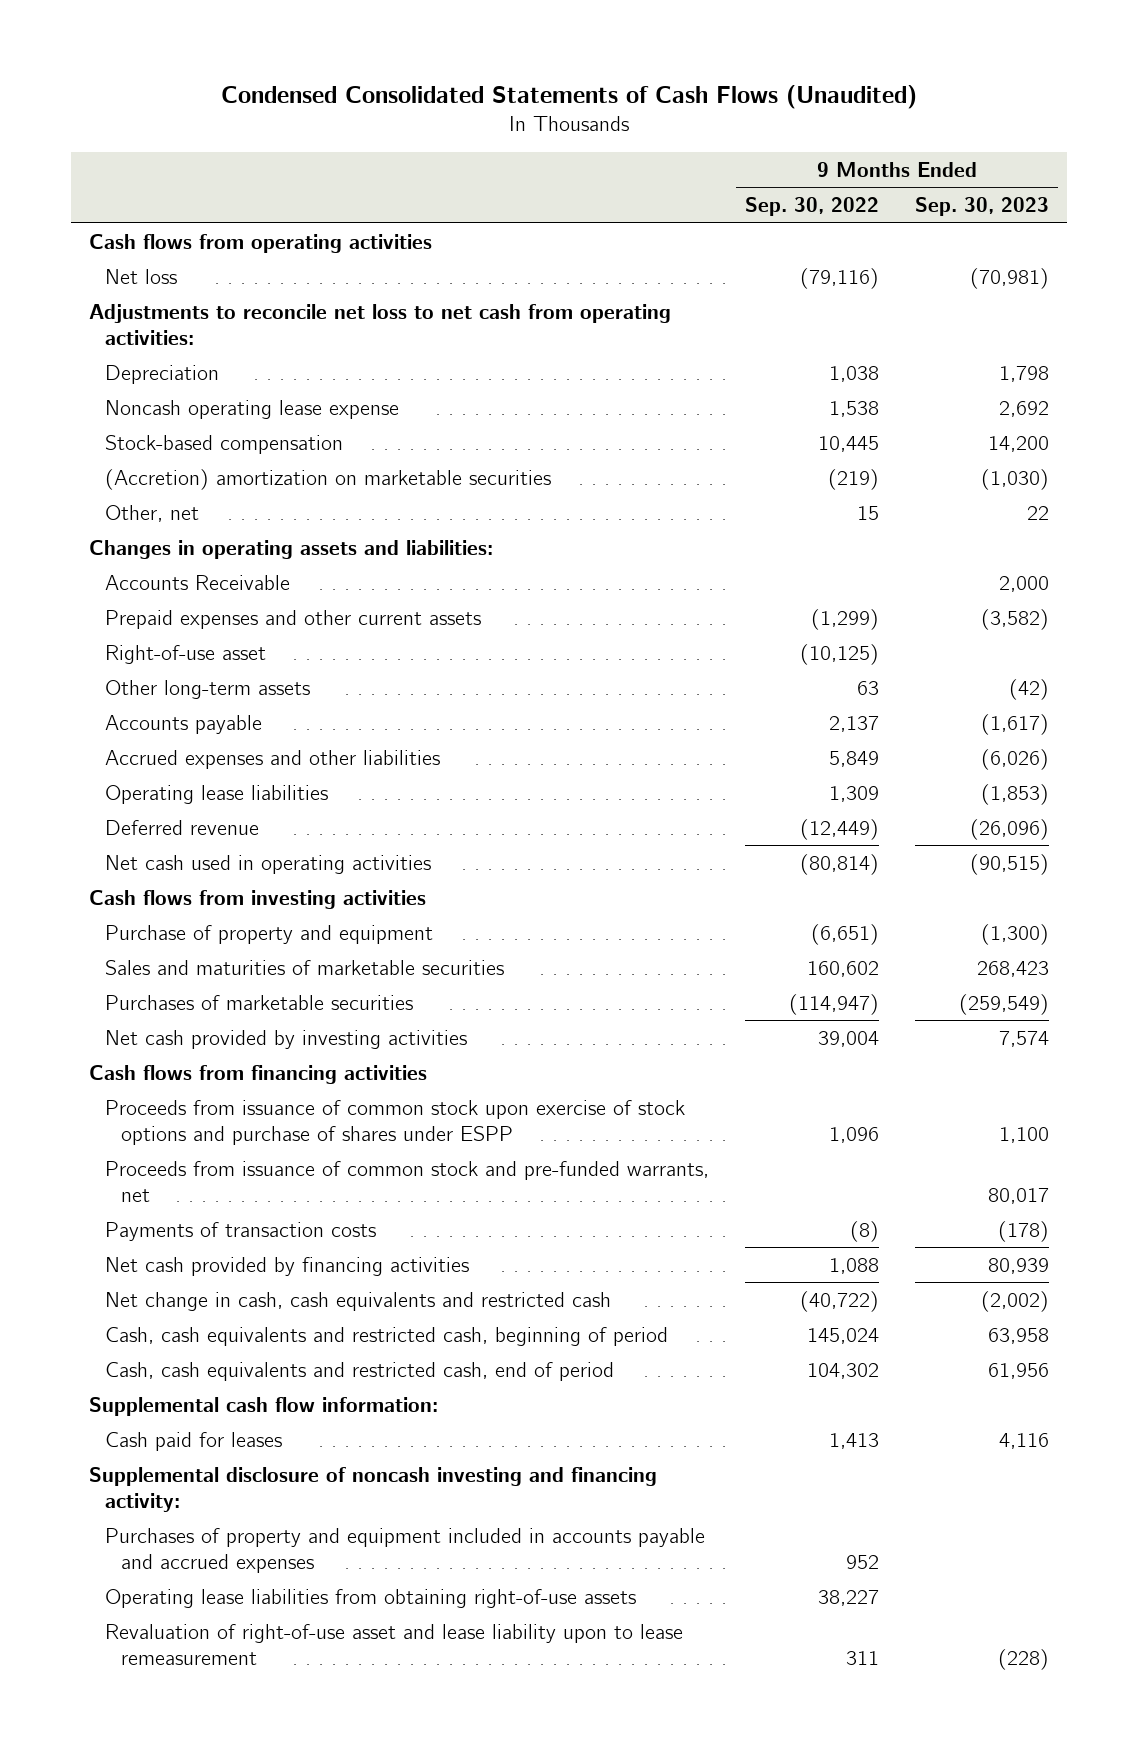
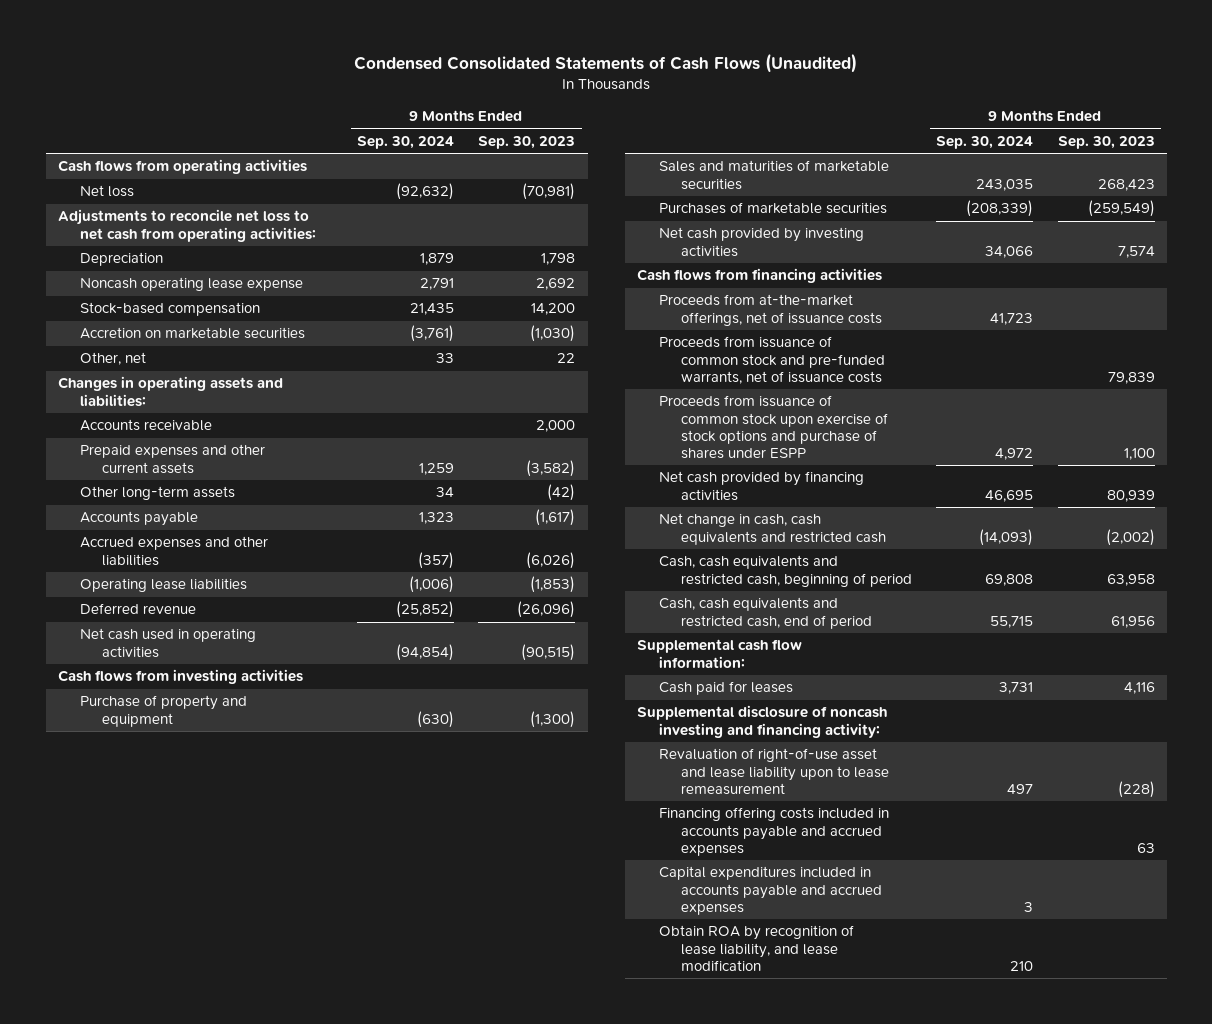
[745,197,880,217] Sep. 30, 2022 -> none
none -> [357,136,455,150] Sep. 30, 2024
[105,468,552,490] (Accretion) amortization on marketable securities -> [80,327,306,340] Accretion on marketable securities
[105,574,291,590] Accounts Receivable -> [80,419,213,432] Accounts receivable
[105,644,267,664] Right-of-use asset -> none
none -> [659,294,883,326] Proceeds from at-the-market offerings, net of issuance costs
none -> [659,336,886,384] Proceeds from issuance of common stock and pre-funded warrants, net of issuance costs
[105,1160,710,1202] Proceeds from issuance of common stock and pre-funded warrants, net -> none
[105,1221,377,1241] Payments of transaction costs -> none
[105,1527,706,1573] Purchases of property and equipment included in accounts payable and accrued expenses -> none
[105,1588,637,1608] Operating lease liabilities from obtaining right-of-use assets -> none
none -> [659,807,890,856] Financing offering costs included in accounts payable and accrued expenses
none -> [659,866,883,915] Capital expenditures included in accounts payable and accrued expenses
none -> [659,925,855,971] Obtain ROA by recognition of lease liability, and lease modification

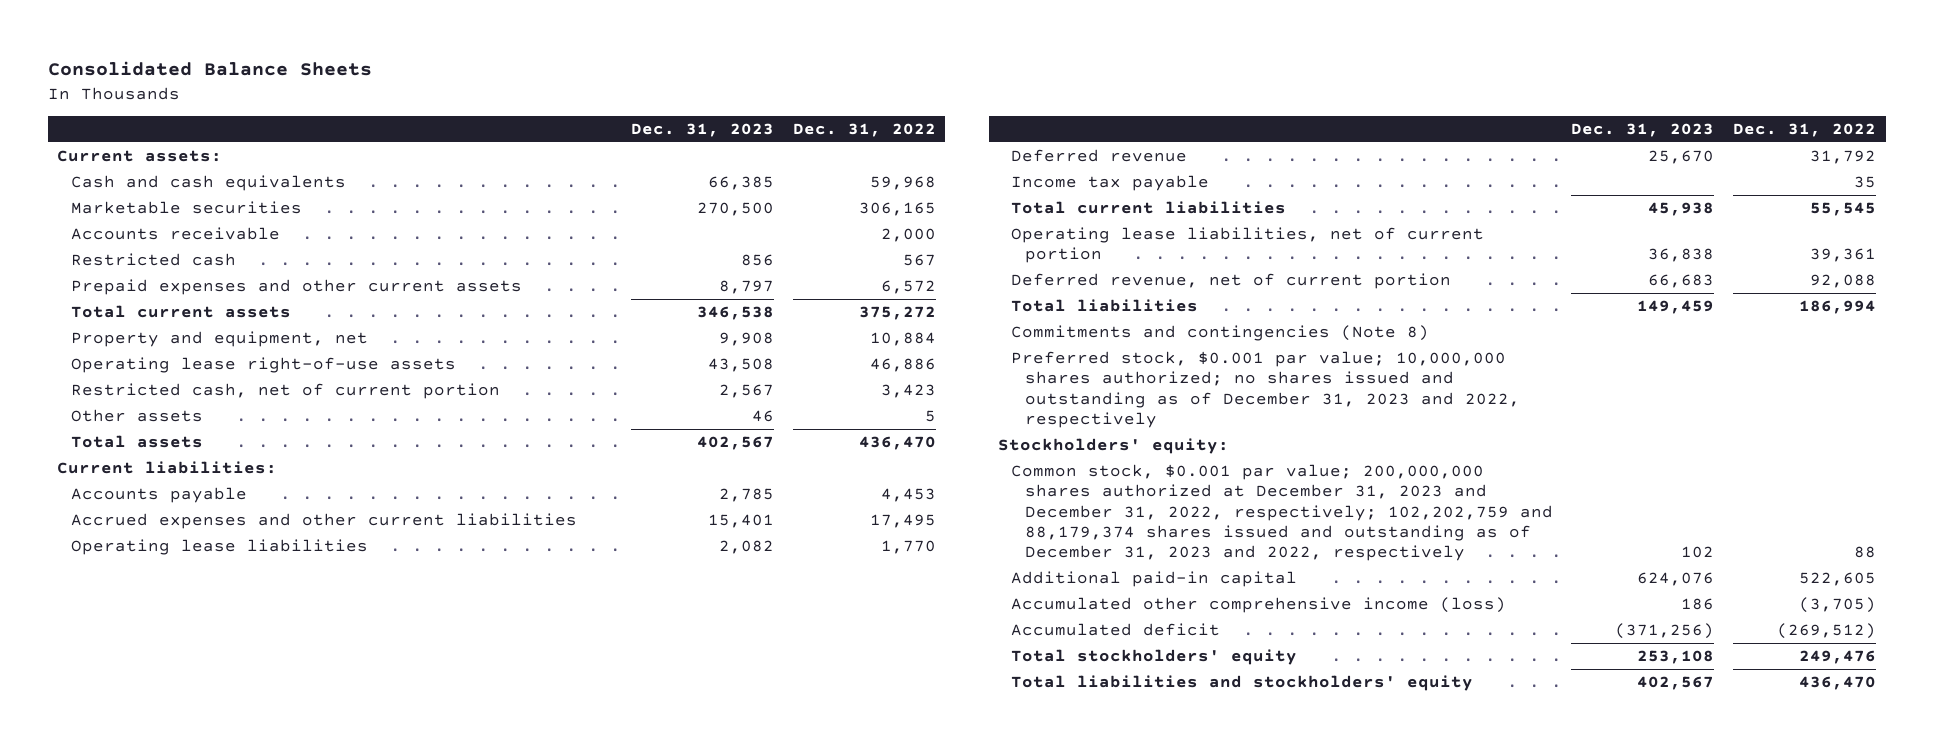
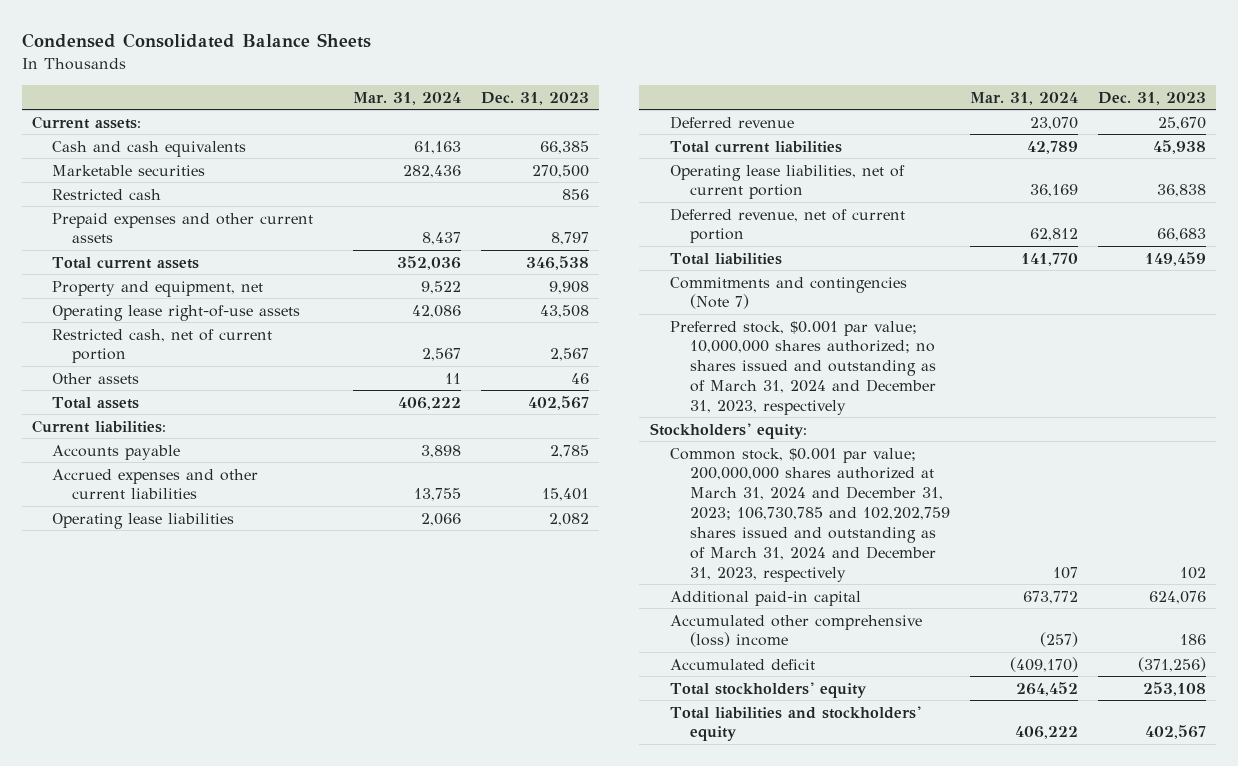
[47,61,372,77] Consolidated Balance Sheets -> [21,33,371,49] Condensed Consolidated Balance Sheets
[792,122,936,137] Dec. 31, 2022 -> none
none -> [352,91,461,105] Mar. 31, 2024
[70,226,280,240] Accounts receivable -> none
[1011,174,1210,191] Income tax payable -> none
[1011,324,1430,341] Commitments and contingencies (Note 8) -> [669,276,907,310] Commitments and contingencies (Note 7)
[1011,350,1520,429] Preferred stock, $0.001 par value; 10,000,000 shares authorized; no shares issued and outstanding as of December 31, 2023 and 2022, respectively -> [669,320,936,416] Preferred stock, $0.001 par value; 10,000,000 shares authorized; no shares issued and outstanding as of March 31, 2024 and December 31, 2023, respectively
[1011,463,1553,562] Common stock, $0.001 par value; 200,000,000 shares authorized at December 31, 2023 and December 31, 2022, respectively; 102,202,759 and 88,179,374 shares issued and outstanding as of December 31, 2023 and 2022, respectively -> [669,447,950,582] Common stock, $0.001 par value; 200,000,000 shares authorized at March 31, 2024 and December 31, 2023; 106,730,785 and 102,202,759 shares issued and outstanding as of March 31, 2024 and December 31, 2023, respectively
[1011,596,1507,613] Accumulated other comprehensive income (loss) -> [669,614,922,648] Accumulated other comprehensive (loss) income

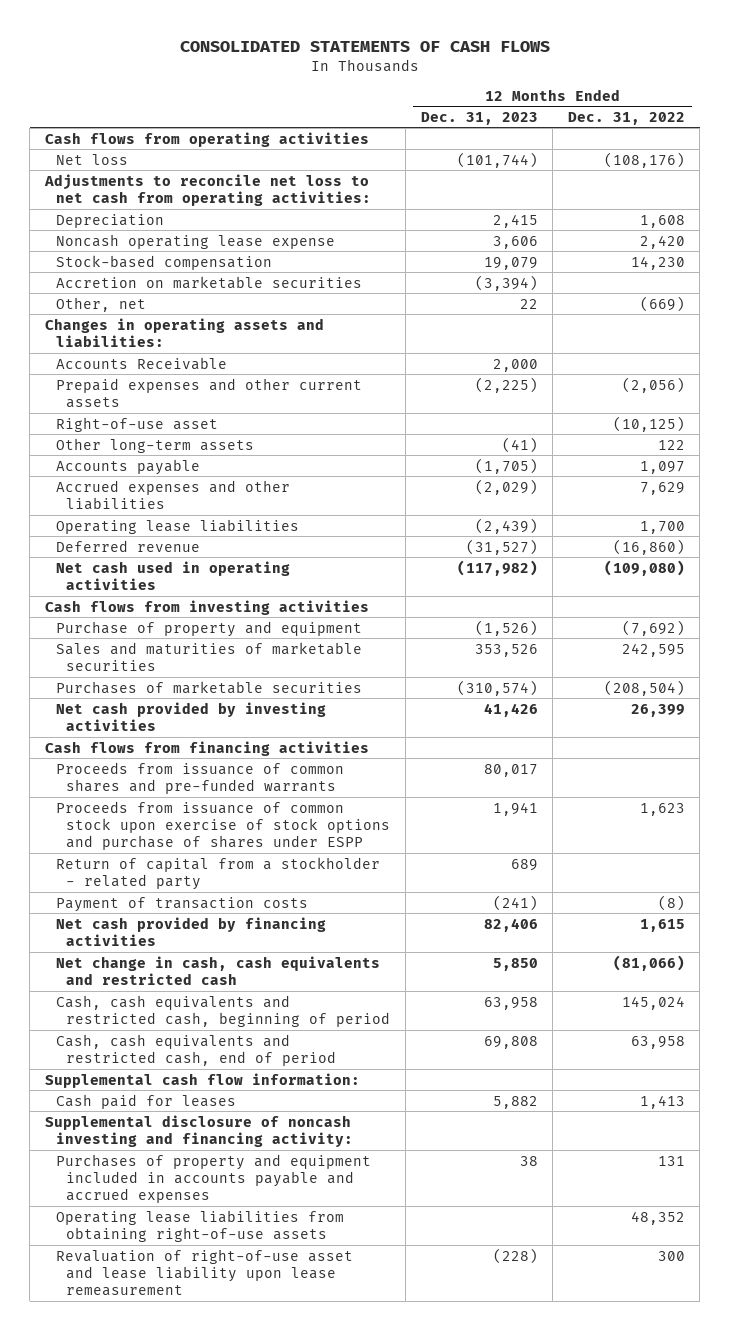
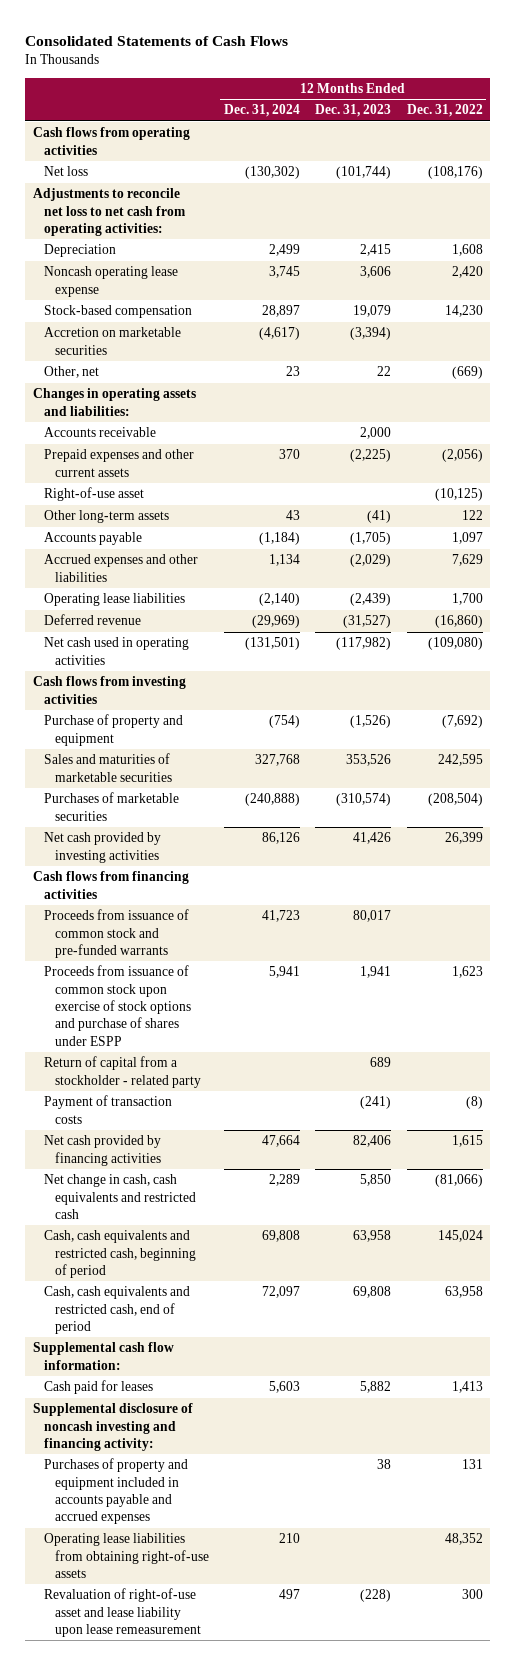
[179,40,550,52] CONSOLIDATED STATEMENTS OF CASH FLOWS -> [25,35,289,46] Consolidated Statements of Cash Flows
none -> [223,104,300,118] Dec. 31, 2024
[55,356,227,370] Accounts Receivable -> [43,427,156,438] Accounts receivable
[55,761,344,794] Proceeds from issuance of common shares and pre-funded warrants -> [43,909,189,958] Proceeds from issuance of common stock and pre-funded warrants

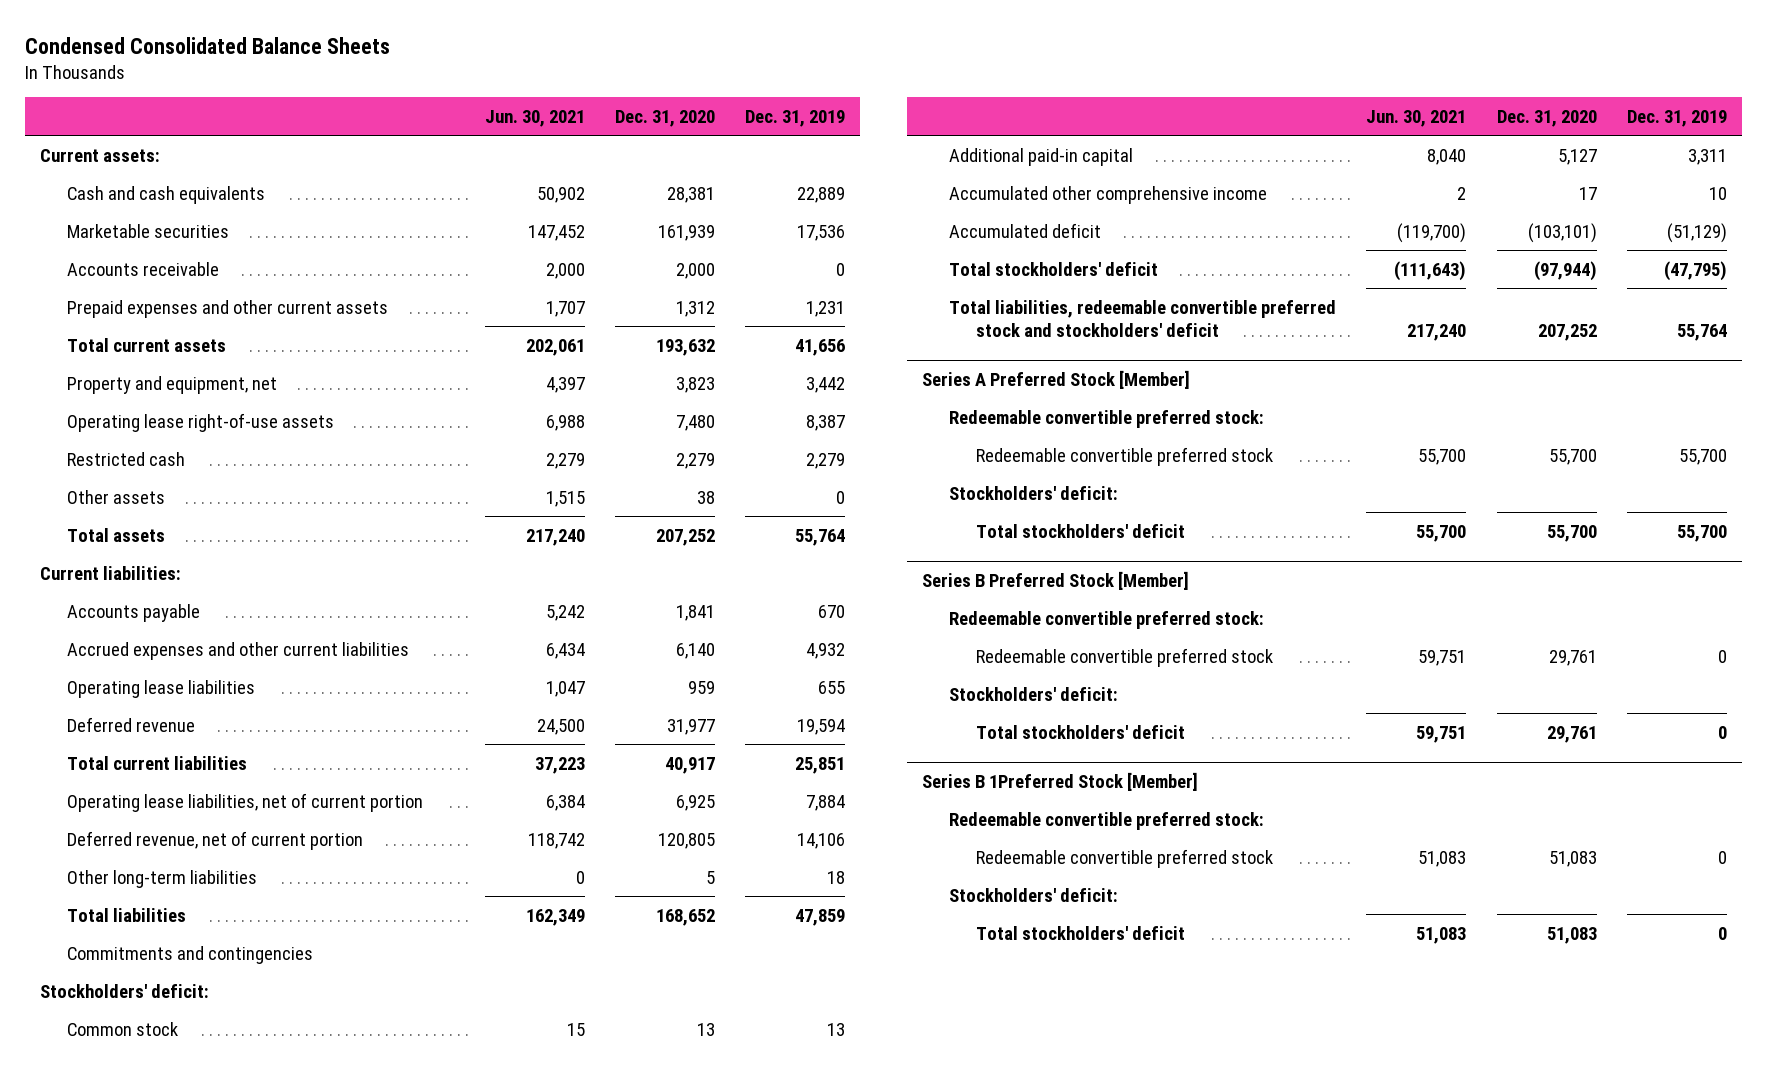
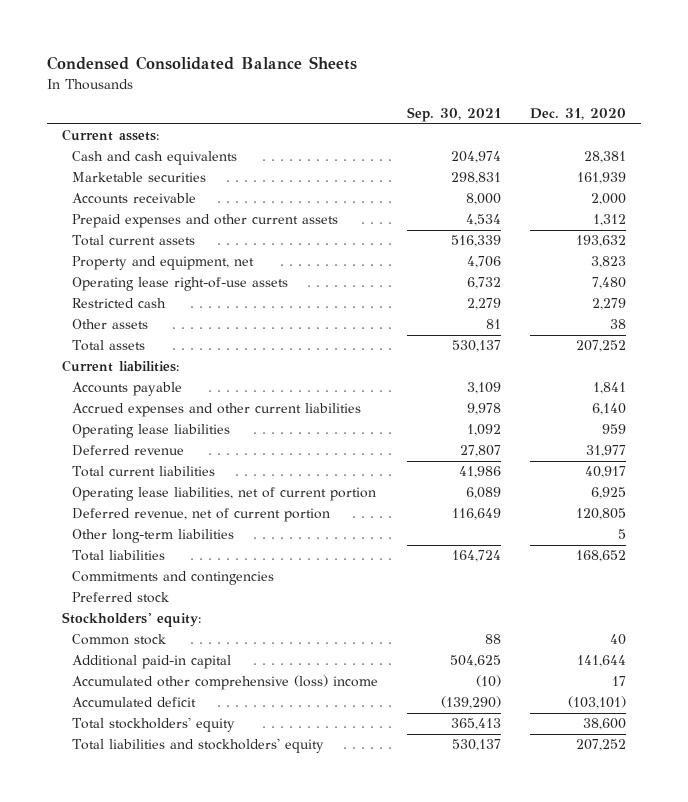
[484,109,585,127] Jun. 30, 2021 -> none
[745,109,846,127] Dec. 31, 2019 -> none
none -> [407,107,502,123] Sep. 30, 2021
none -> [71,592,169,604] Preferred stock
[40,983,210,998] Stockholders' deficit: -> [61,612,201,628] Stockholders' equity:
[696,1022,715,1036] 13 -> [610,634,627,646] 40
[1557,148,1597,165] 5,127 -> [577,655,627,668] 141,644
[948,185,1267,204] Accumulated other comprehensive income -> [71,675,378,691] Accumulated other comprehensive (loss) income
[921,370,1190,390] Series A Preferred Stock [Member] -> none
[948,409,1264,428] Redeemable convertible preferred stock: -> none
[975,446,1273,466] Redeemable convertible preferred stock -> none
[948,485,1118,500] Stockholders' deficit: -> none
[975,523,1185,538] Total stockholders' deficit -> none
[921,571,1189,591] Series B Preferred Stock [Member] -> none
[948,610,1264,629] Redeemable convertible preferred stock: -> none
[975,647,1273,667] Redeemable convertible preferred stock -> none
[948,686,1118,701] Stockholders' deficit: -> none
[975,724,1185,739] Total stockholders' deficit -> none
[921,772,1198,792] Series B 1Preferred Stock [Member] -> none
[948,811,1264,830] Redeemable convertible preferred stock: -> none
[975,848,1273,868] Redeemable convertible preferred stock -> none
[948,887,1118,902] Stockholders' deficit: -> none
[975,925,1185,940] Total stockholders' deficit -> none
[948,261,1158,276] Total stockholders' deficit -> [71,717,235,733] Total stockholders' equity
[1533,260,1597,281] (97,944) -> [583,718,627,731] 38,600
[948,299,1336,337] Total liabilities, redeemable convertible preferred stock and stockholders' deficit -> [71,738,324,754] Total liabilities and stockholders' equity

